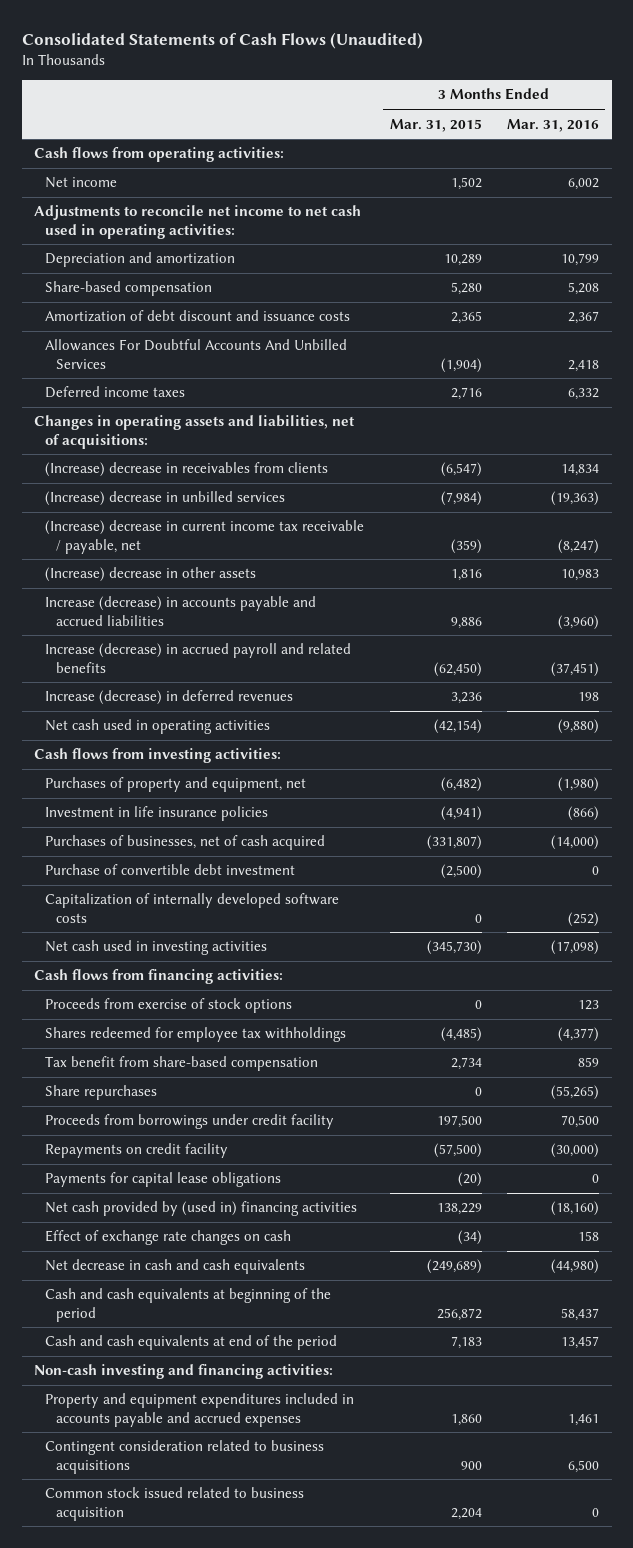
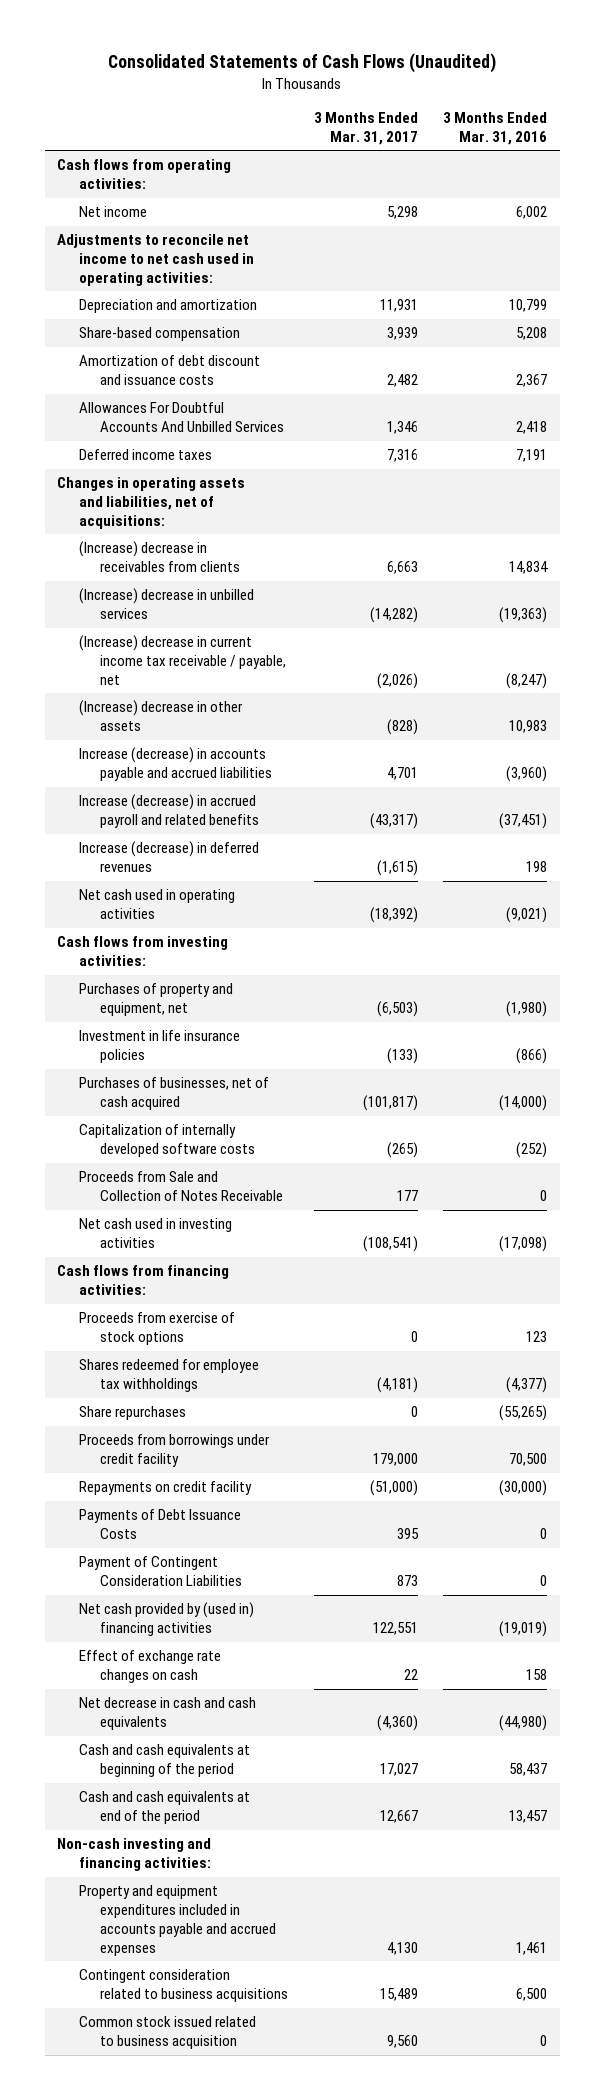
[389,118,482,132] Mar. 31, 2015 -> none
none -> [313,112,418,145] 3 Months Ended Mar. 31, 2017
[567,388,599,401] 6,332 -> [516,449,548,463] 7,191
[557,719,599,735] (9,880) -> [506,907,548,924] (9,021)
[45,864,296,876] Purchase of convertible debt investment -> none
none -> [78,1171,284,1202] Proceeds from Sale and Collection of Notes Receivable
[45,1056,319,1072] Tax benefit from share-based compensation -> none
[45,1172,282,1188] Payments for capital lease obligations -> none
none -> [78,1509,241,1540] Payments of Debt Issuance Costs
none -> [78,1556,243,1587] Payment of Contingent Consideration Liabilities
[550,1201,599,1217] (18,160) -> [499,1621,548,1638] (19,019)

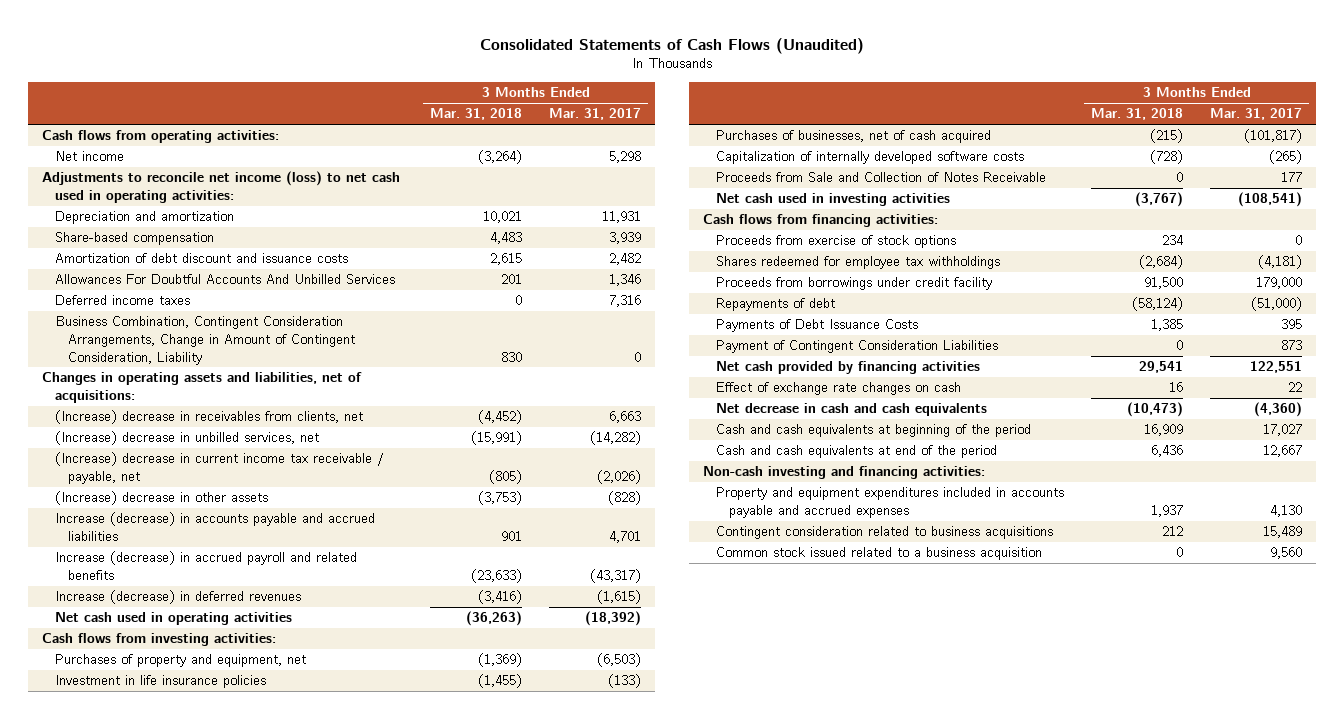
[443,112,548,145] 3 Months Ended Mar. 31, 2016 -> none
none -> [430,108,523,121] Mar. 31, 2018
[57,234,254,286] Adjustments to reconcile net income to net cash used in operating activities: -> [41,171,400,203] Adjustments to reconcile net income (loss) to net cash used in operating activities:
none -> [54,316,356,365] Business Combination, Contingent Consideration Arrangements, Change in Amount of Contingent Consideration, Liability
[78,541,241,573] (Increase) decrease in receivables from clients -> [54,410,363,425] (Increase) decrease in receivables from clients, net
[78,588,254,620] (Increase) decrease in unbilled services -> [54,431,319,446] (Increase) decrease in unbilled services, net
[78,1406,186,1421] Share repurchases -> none
[78,1481,252,1496] Repayments on credit facility -> [716,298,836,312] Repayments of debt
[78,1602,254,1637] Net cash provided by (used in) financing activities -> [716,361,981,375] Net cash provided by financing activities
[78,2016,256,2050] Common stock issued related to business acquisition -> [716,547,1043,561] Common stock issued related to a business acquisition

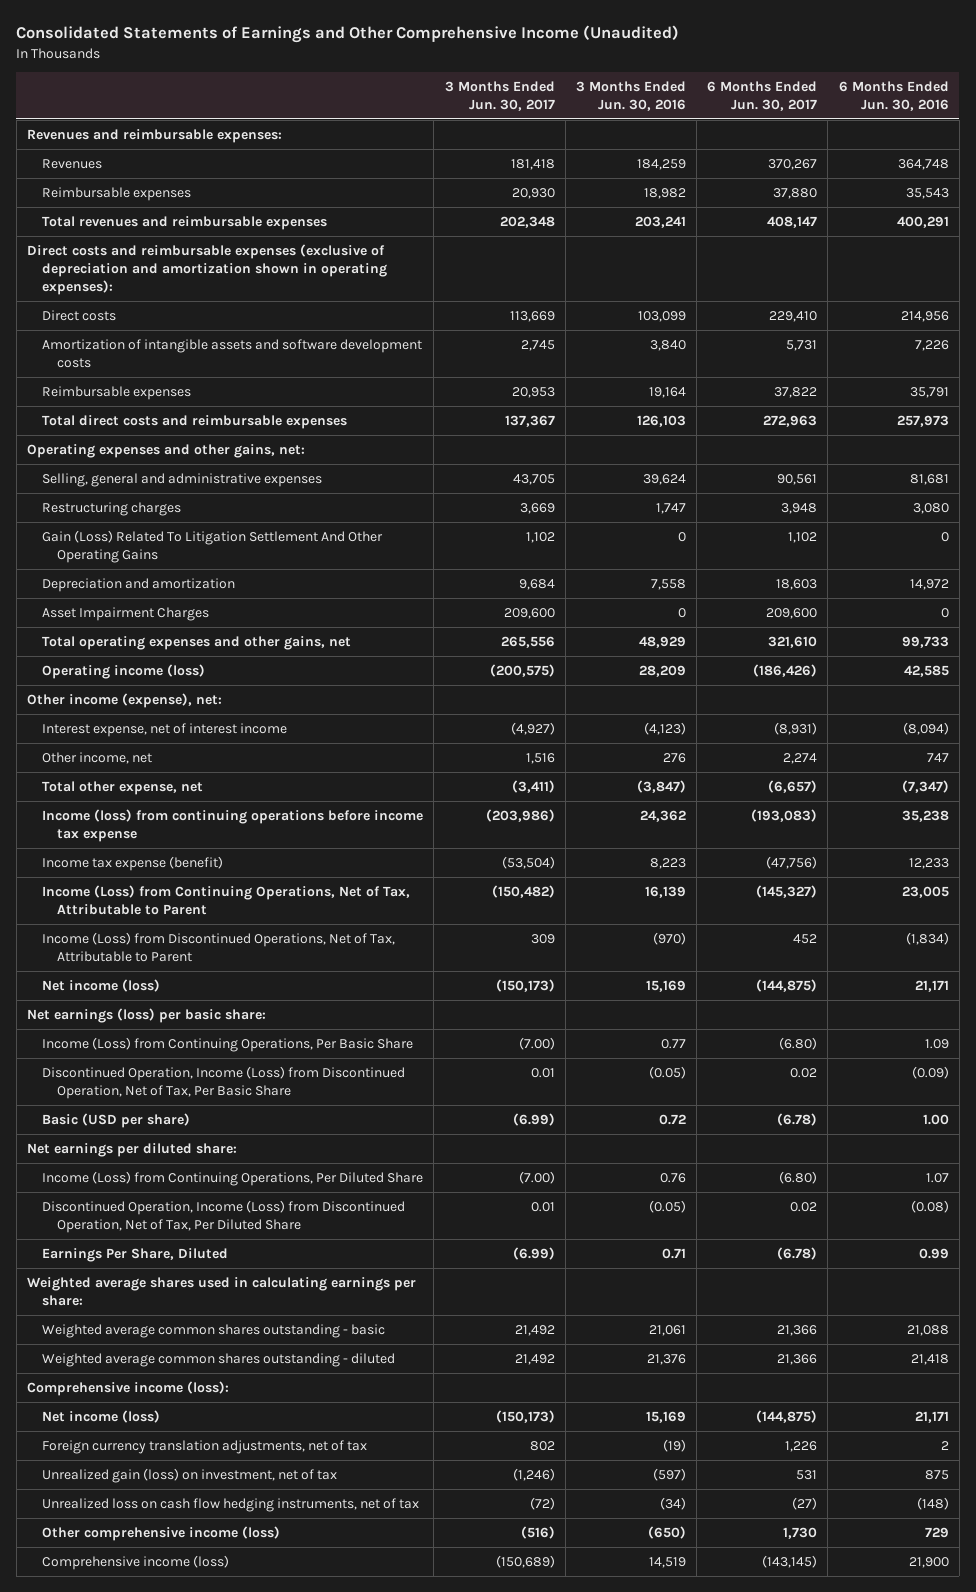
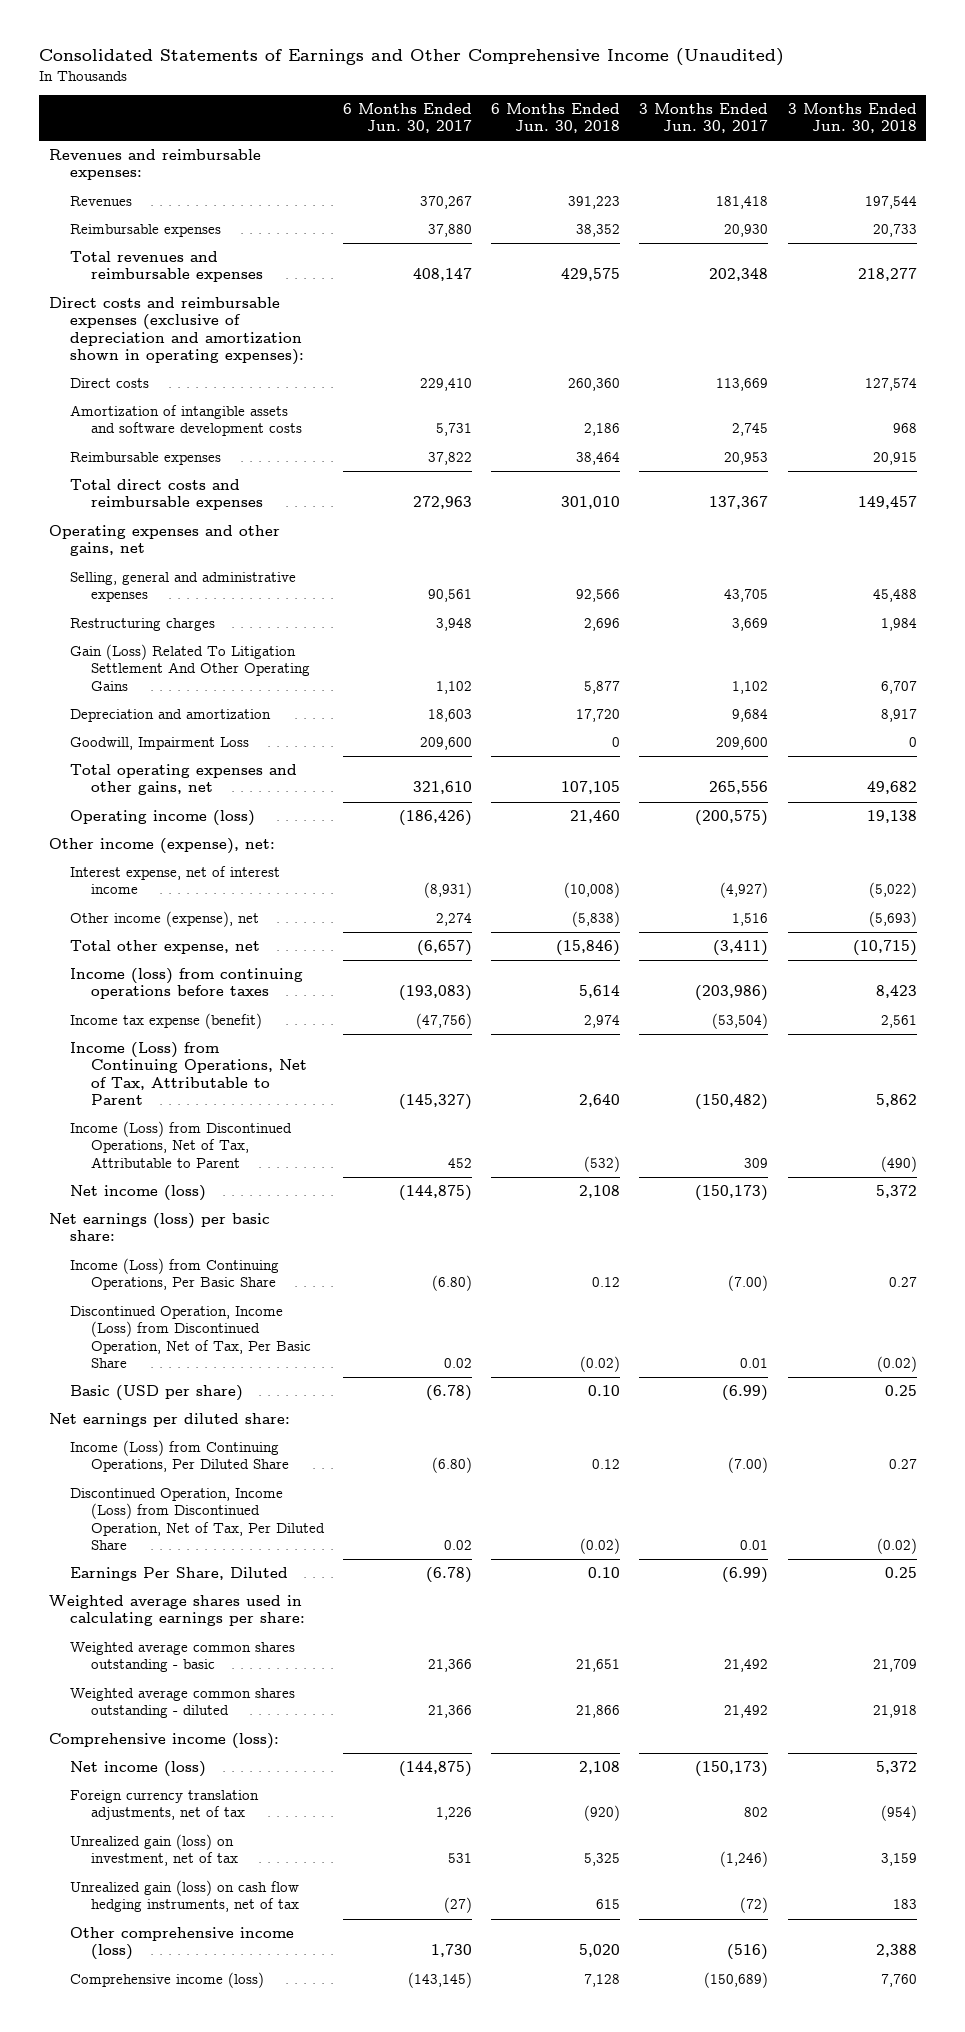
[575,80,686,111] 3 Months Ended Jun. 30, 2016 -> none
[838,80,949,111] 6 Months Ended Jun. 30, 2016 -> none
none -> [491,102,621,134] 6 Months Ended Jun. 30, 2018
none -> [787,102,917,134] 3 Months Ended Jun. 30, 2018
[27,443,306,458] Operating expenses and other gains, net: -> [48,525,280,557] Operating expenses and other gains, net
[42,606,210,621] Asset Impairment Charges -> [69,737,249,751] Goodwill, Impairment Loss
[42,751,153,764] Other income, net -> [69,911,259,928] Other income (expense), net
[42,808,424,842] Income (loss) from continuing operations before income tax expense -> [69,968,303,1000] Income (loss) from continuing operations before taxes
[42,1497,420,1512] Unrealized loss on cash flow hedging instruments, net of tax -> [69,1880,300,1913] Unrealized gain (loss) on cash flow hedging instruments, net of tax

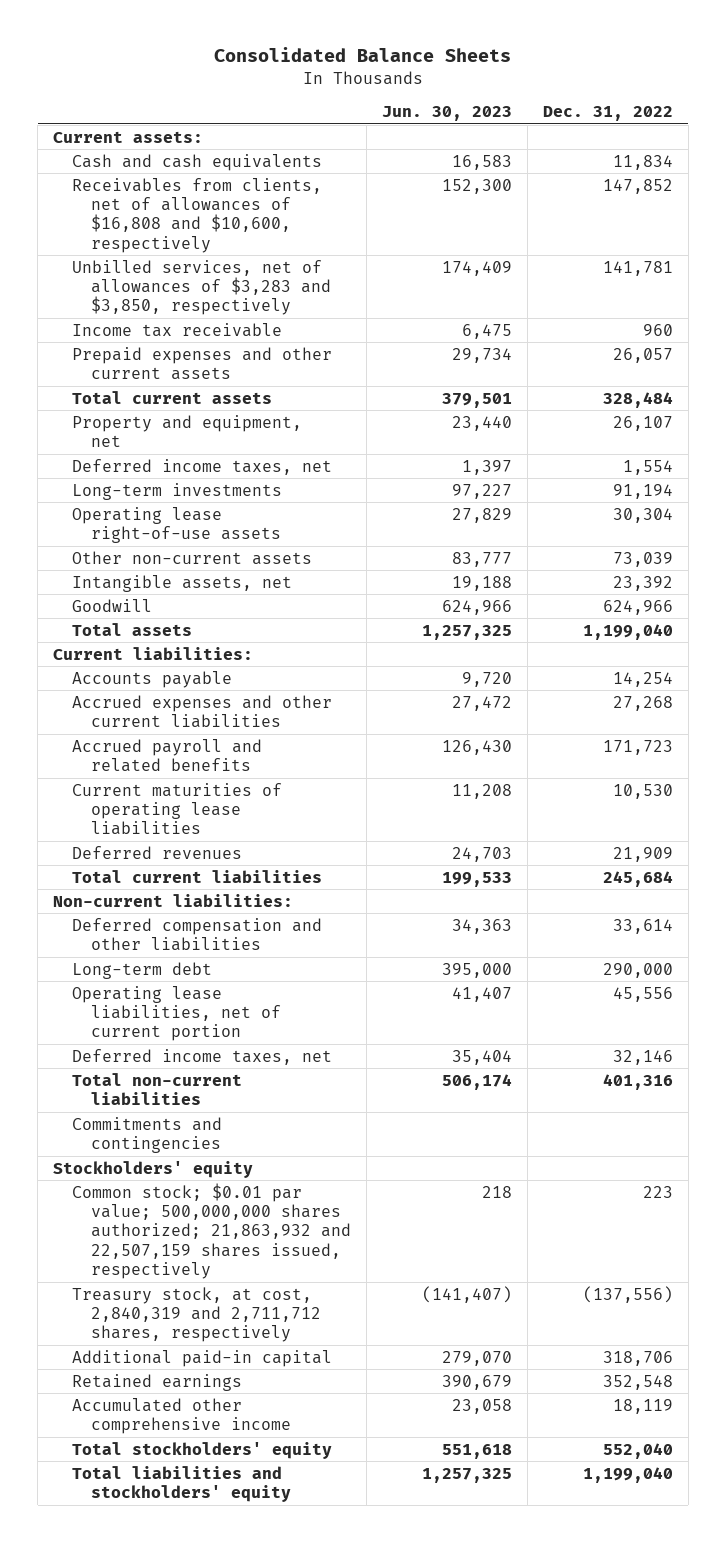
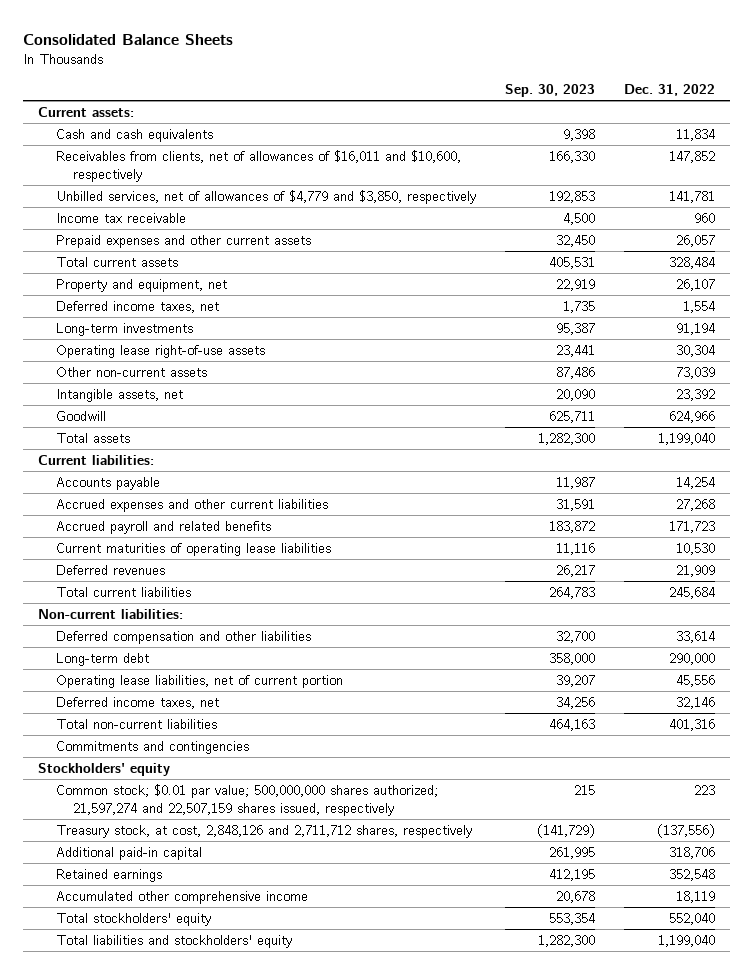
[382,106,513,122] Jun. 30, 2023 -> none
none -> [505,83,596,97] Sep. 30, 2023
[72,177,323,253] Receivables from clients, net of allowances of $16,808 and $10,600, respectively -> [55,150,461,182] Receivables from clients, net of allowances of $16,011 and $10,600, respectively
[72,259,332,316] Unbilled services, net of allowances of $3,283 and $3,850, respectively -> [55,190,476,205] Unbilled services, net of allowances of $4,779 and $3,850, respectively
[72,1182,352,1279] Common stock; $0.01 par value; 500,000,000 shares authorized; 21,863,932 and 22,507,159 shares issued, respectively -> [55,784,438,816] Common stock; $0.01 par value; 500,000,000 shares authorized; 21,597,274 and 22,507,159 shares issued, respectively
[72,1286,322,1343] Treasury stock, at cost, 2,840,319 and 2,711,712 shares, respectively -> [55,825,472,839] Treasury stock, at cost, 2,848,126 and 2,711,712 shares, respectively

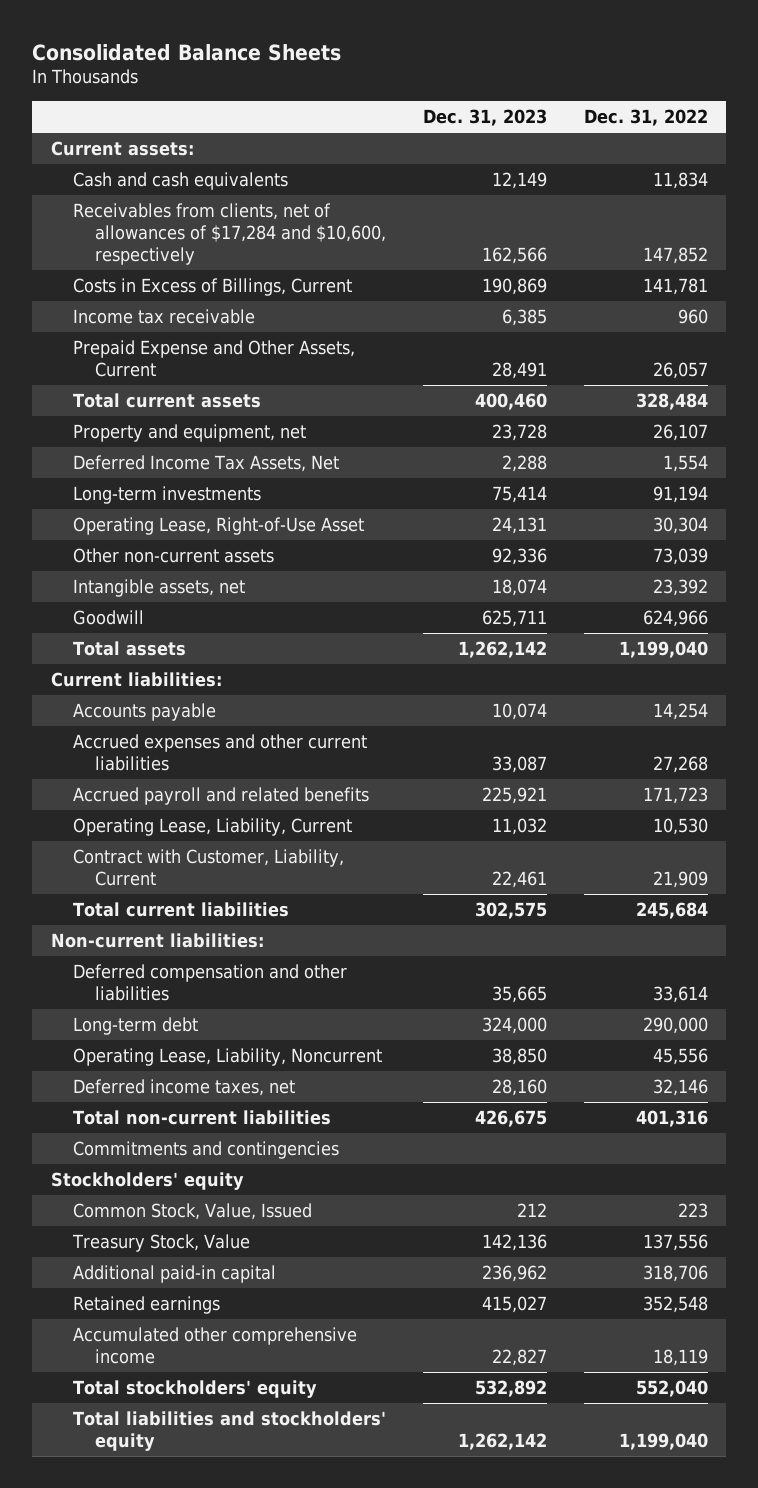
[505,83,596,97] Sep. 30, 2023 -> none
none -> [423,109,548,127] Dec. 31, 2023
[55,150,461,182] Receivables from clients, net of allowances of $16,011 and $10,600, respectively -> [73,202,387,265] Receivables from clients, net of allowances of $17,284 and $10,600, respectively
[55,190,476,205] Unbilled services, net of allowances of $4,779 and $3,850, respectively -> [73,277,353,296] Costs in Excess of Billings, Current
[55,235,311,249] Prepaid expenses and other current assets -> [73,339,356,377] Prepaid Expense and Other Assets, Current
[55,301,219,314] Deferred income taxes, net -> [73,454,340,472] Deferred Income Tax Assets, Net
[55,345,265,359] Operating lease right-of-use assets -> [73,516,365,535] Operating Lease, Right-of-Use Asset
[55,543,331,557] Current maturities of operating lease liabilities -> [73,817,353,836] Operating Lease, Liability, Current
[55,565,165,576] Deferred revenues -> [73,848,345,886] Contract with Customer, Liability, Current
[55,675,343,689] Operating lease liabilities, net of current portion -> [73,1047,383,1066] Operating Lease, Liability, Noncurrent
[55,825,472,839] Treasury stock, at cost, 2,848,126 and 2,711,712 shares, respectively -> none
[55,784,438,816] Common stock; $0.01 par value; 500,000,000 shares authorized; 21,597,274 and 22,507,159 shares issued, respectively -> [73,1202,313,1220] Common Stock, Value, Issued
none -> [72,1233,251,1252] Treasury Stock, Value

